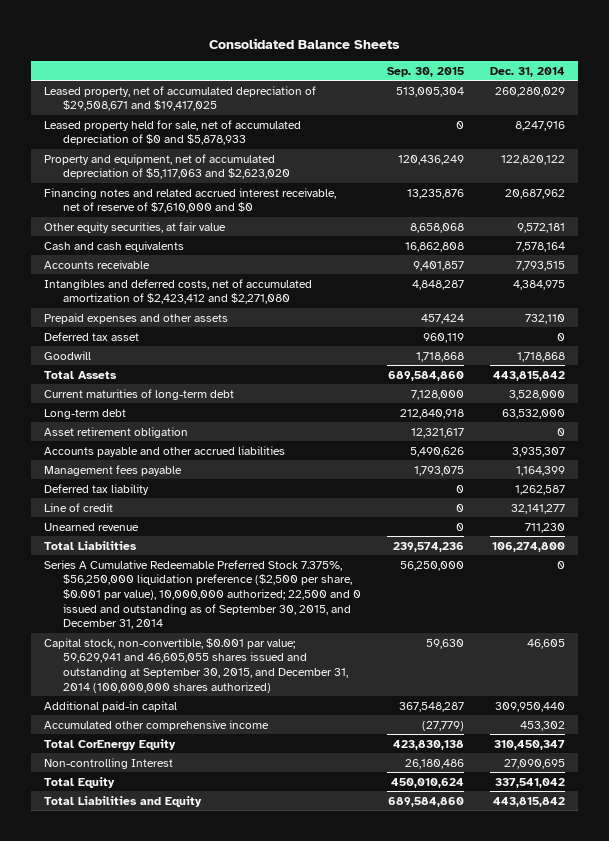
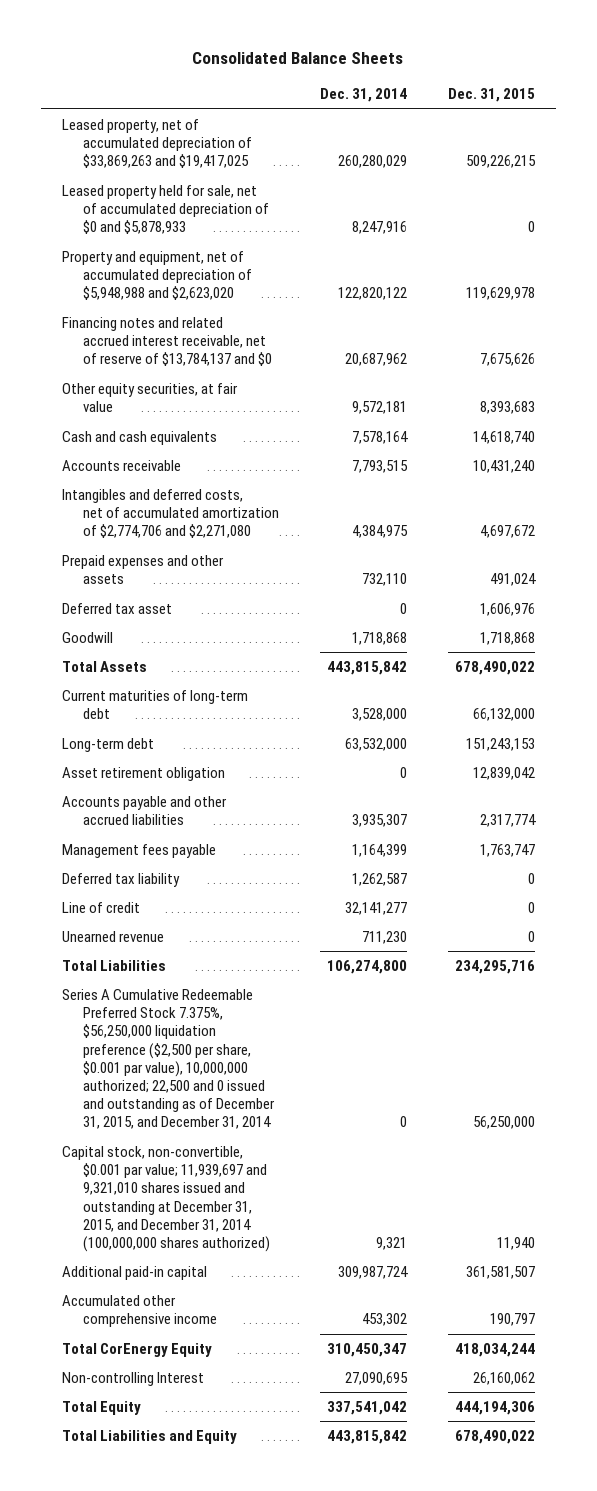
[386,66,464,77] Sep. 30, 2015 -> none
none -> [448,88,536,103] Dec. 31, 2015
[44,85,317,112] Leased property, net of accumulated depreciation of $29,508,671 and $19,417,025 -> [61,119,253,169] Leased property, net of accumulated depreciation of $33,869,263 and $19,417,025
[44,153,290,180] Property and equipment, net of accumulated depreciation of $5,117,063 and $2,623,020 -> [61,251,253,301] Property and equipment, net of accumulated depreciation of $5,948,988 and $2,623,020
[44,187,337,214] Financing notes and related accrued interest receivable, net of reserve of $7,610,000 and $0 -> [61,317,273,367] Financing notes and related accrued interest receivable, net of reserve of $13,784,137 and $0
[44,278,313,305] Intangibles and deferred costs, net of accumulated amortization of $2,423,412 and $2,271,080 -> [61,489,280,539] Intangibles and deferred costs, net of accumulated amortization of $2,774,706 and $2,271,080
[44,559,361,630] Series A Cumulative Redeemable Preferred Stock 7.375%, $56,250,000 liquidation preference ($2,500 per share, $0.001 par value), 10,000,000 authorized; 22,500 and 0 issued and outstanding as of September 30, 2015, and December 31, 2014 -> [61,989,276,1130] Series A Cumulative Redeemable Preferred Stock 7.375%, $56,250,000 liquidation preference ($2,500 per share, $0.001 par value), 10,000,000 authorized; 22,500 and 0 issued and outstanding as of December 31, 2015, and December 31, 2014
[44,637,348,693] Capital stock, non-convertible, $0.001 par value; 59,629,941 and 46,605,055 shares issued and outstanding at September 30, 2015, and December 31, 2014 (100,000,000 shares authorized) -> [61,1146,271,1252] Capital stock, non-convertible, $0.001 par value; 11,939,697 and 9,321,010 shares issued and outstanding at December 31, 2015, and December 31, 2014 (100,000,000 shares authorized)
[526,638,565,649] 46,605 -> [376,1236,408,1250] 9,321
[494,701,565,712] 309,950,440 -> [338,1266,409,1280] 309,987,724

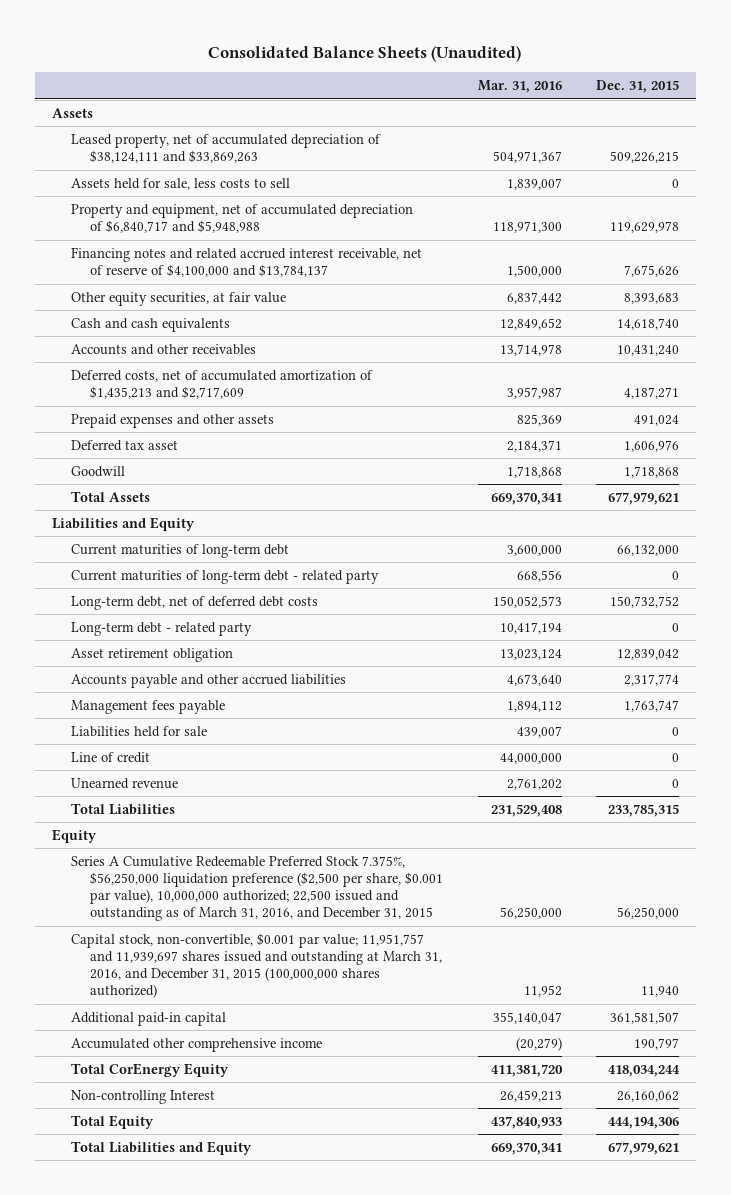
[192,52,404,65] Consolidated Balance Sheets -> [208,45,522,62] Consolidated Balance Sheets (Unaudited)
[320,88,408,103] Dec. 31, 2014 -> none
none -> [477,80,562,94] Mar. 31, 2016
[61,185,270,235] Leased property held for sale, net of accumulated depreciation of $0 and $5,878,933 -> none
none -> [51,108,93,119] Assets
[61,119,253,169] Leased property, net of accumulated depreciation of $33,869,263 and $19,417,025 -> [71,134,382,164] Leased property, net of accumulated depreciation of $38,124,111 and $33,869,263
none -> [71,178,291,191] Assets held for sale, less costs to sell
[61,251,253,301] Property and equipment, net of accumulated depreciation of $5,948,988 and $2,623,020 -> [71,204,414,234] Property and equipment, net of accumulated depreciation of $6,840,717 and $5,948,988
[61,317,273,367] Financing notes and related accrued interest receivable, net of reserve of $13,784,137 and $0 -> [71,247,423,278] Financing notes and related accrued interest receivable, net of reserve of $4,100,000 and $13,784,137
[61,489,280,539] Intangibles and deferred costs, net of accumulated amortization of $2,774,706 and $2,271,080 -> none
[61,460,181,472] Accounts receivable -> [71,344,257,356] Accounts and other receivables
none -> [71,370,374,400] Deferred costs, net of accumulated amortization of $1,435,213 and $2,717,609
[455,661,536,676] 678,490,022 -> [608,492,680,506] 677,979,621
none -> [51,517,195,532] Liabilities and Equity
none -> [71,570,380,585] Current maturities of long-term debt - related party
[61,738,154,753] Long-term debt -> [71,596,319,611] Long-term debt, net of deferred debt costs
[466,738,536,752] 151,243,153 -> [610,596,680,609] 150,732,752
none -> [71,622,253,637] Long-term debt - related party
[61,873,180,888] Deferred tax liability -> none
none -> [71,726,208,738] Liabilities held for sale
[455,960,536,975] 234,295,716 -> [608,804,680,818] 233,785,315
none -> [51,829,97,844] Equity
[61,989,276,1130] Series A Cumulative Redeemable Preferred Stock 7.375%, $56,250,000 liquidation preference ($2,500 per share, $0.001 par value), 10,000,000 authorized; 22,500 and 0 issued and outstanding as of December 31, 2015, and December 31, 2014 -> [71,856,444,922] Series A Cumulative Redeemable Preferred Stock 7.375%, $56,250,000 liquidation preference ($2,500 per share, $0.001 par value), 10,000,000 authorized; 22,500 issued and outstanding as of March 31, 2016, and December 31, 2015
[61,1146,271,1252] Capital stock, non-convertible, $0.001 par value; 11,939,697 and 9,321,010 shares issued and outstanding at December 31, 2015, and December 31, 2014 (100,000,000 shares authorized) -> [71,933,443,999] Capital stock, non-convertible, $0.001 par value; 11,951,757 and 11,939,697 shares issued and outstanding at March 31, 2016, and December 31, 2015 (100,000,000 shares authorized)
[455,1430,536,1445] 678,490,022 -> [608,1142,680,1156] 677,979,621

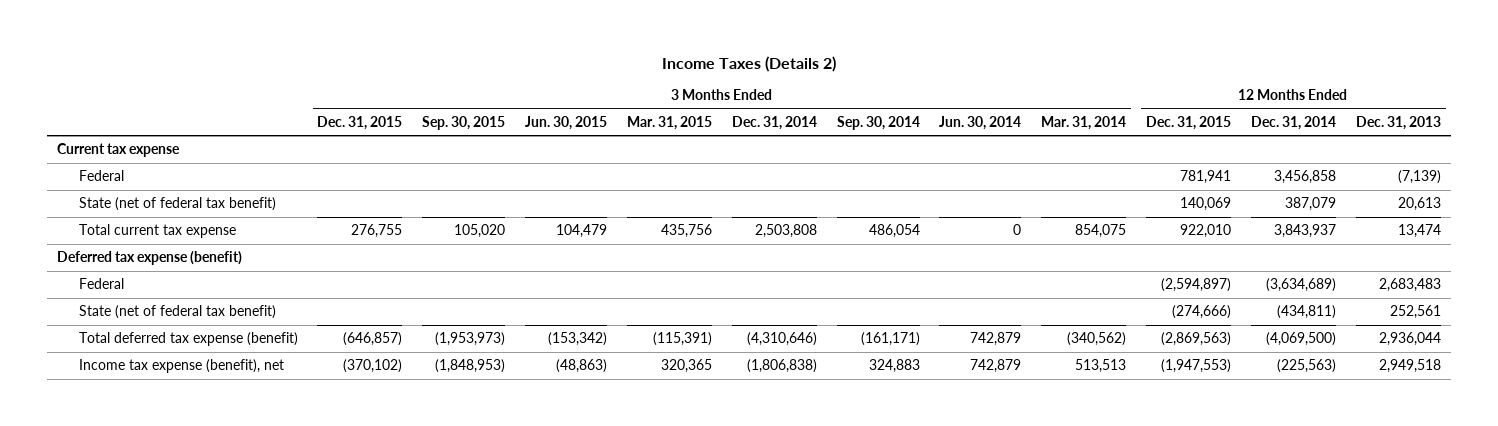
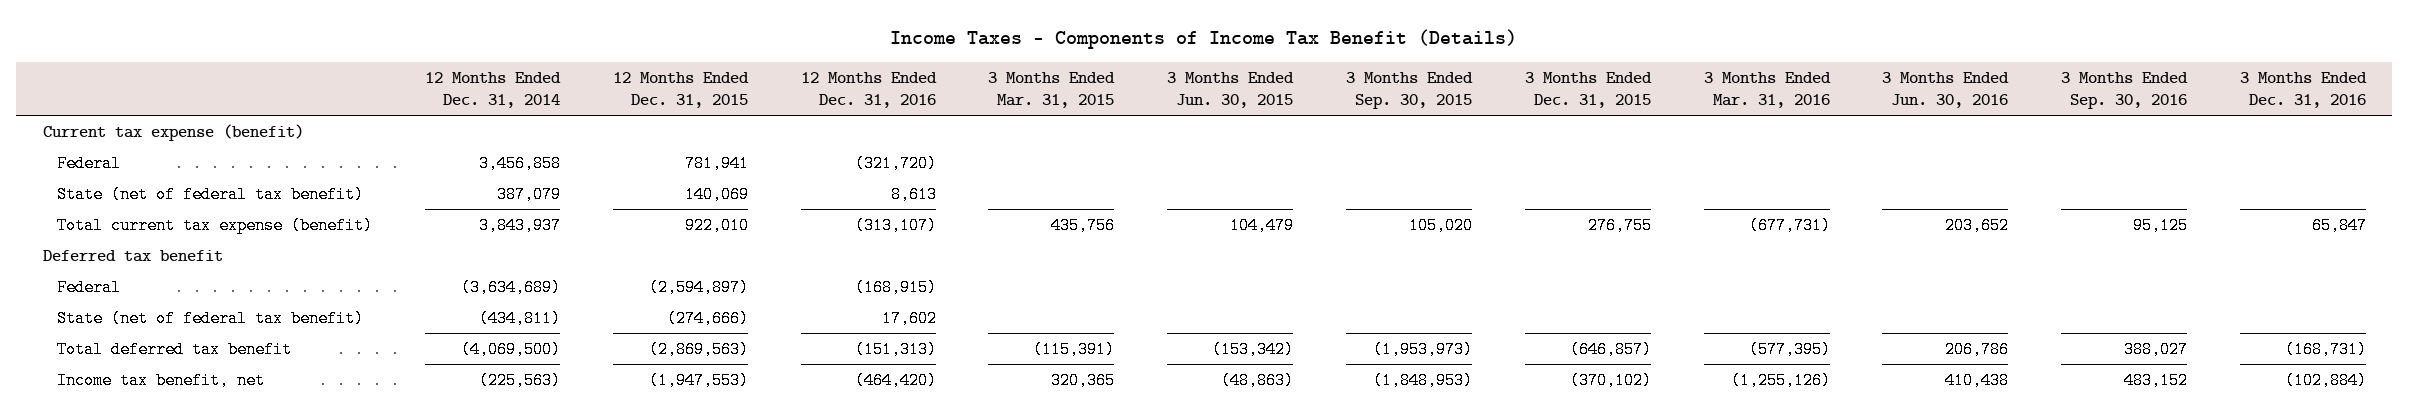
[661,55,836,72] Income Taxes (Details 2) -> [890,29,1518,50] Income Taxes - Components of Income Tax Benefit (Details)
[731,115,817,130] Dec. 31, 2014 -> none
[836,115,920,130] Sep. 30, 2014 -> none
[939,115,1022,130] Jun. 30, 2014 -> none
[1041,115,1127,130] Mar. 31, 2014 -> none
[1355,115,1441,130] Dec. 31, 2013 -> none
none -> [800,72,937,109] 12 Months Ended Dec. 31, 2016
none -> [1703,72,1831,109] 3 Months Ended Mar. 31, 2016
none -> [1882,72,2010,109] 3 Months Ended Jun. 30, 2016
none -> [2061,72,2189,110] 3 Months Ended Sep. 30, 2016
none -> [2239,72,2367,109] 3 Months Ended Dec. 31, 2016
[57,143,181,158] Current tax expense -> [42,123,304,141] Current tax expense (benefit)
[78,224,236,239] Total current tax expense -> [57,216,374,234] Total current tax expense (benefit)
[57,251,243,266] Deferred tax expense (benefit) -> [42,249,223,262] Deferred tax benefit
[78,332,298,347] Total deferred tax expense (benefit) -> [57,340,293,358] Total deferred tax benefit
[78,359,284,374] Income tax expense (benefit), net -> [57,371,266,389] Income tax benefit, net

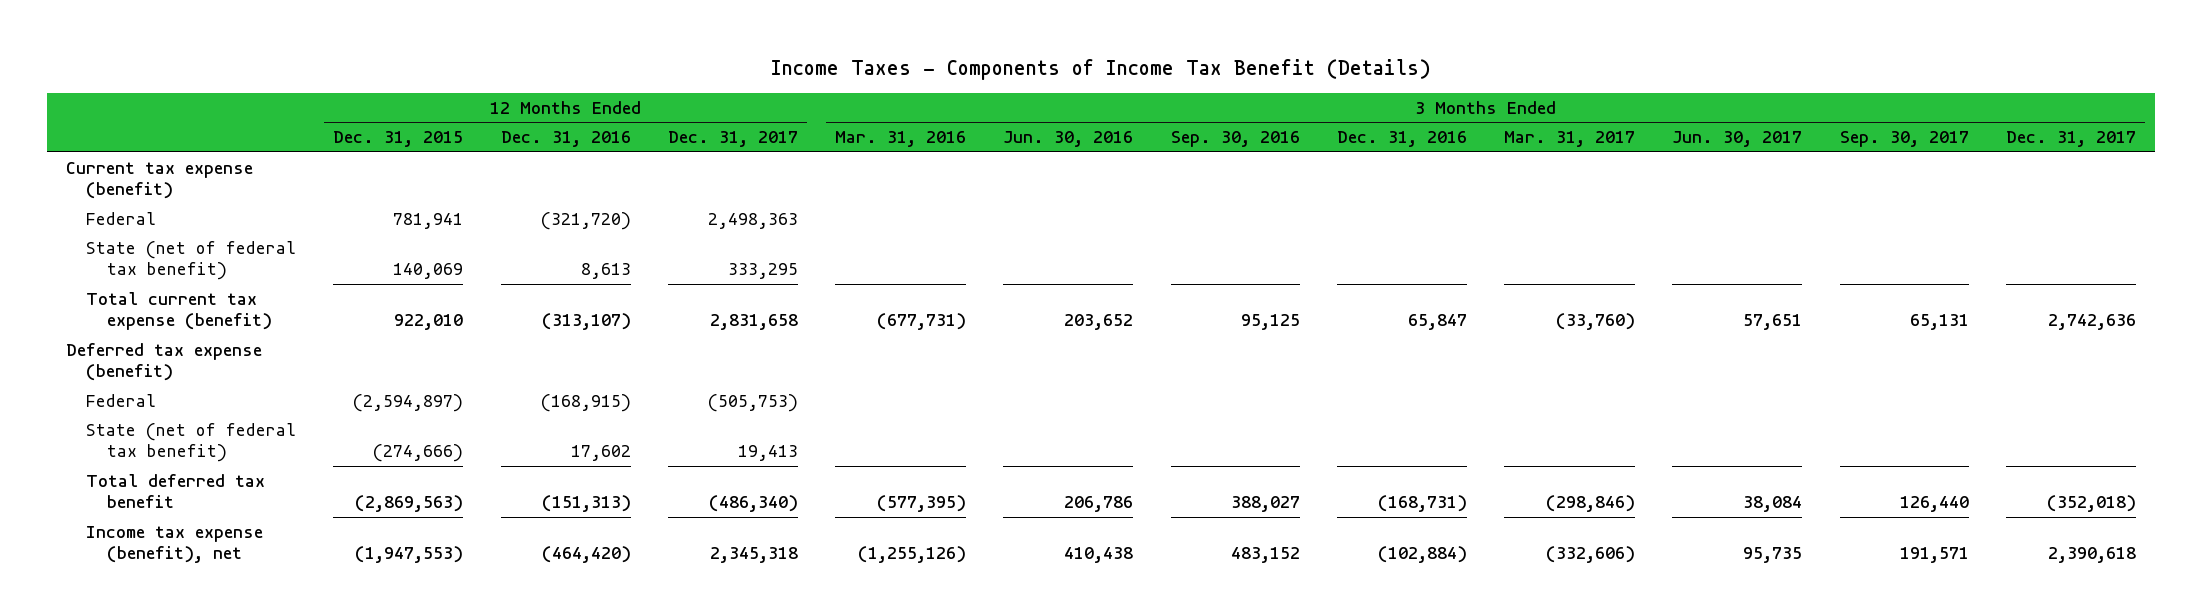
[424,72,561,109] 12 Months Ended Dec. 31, 2014 -> none
[988,72,1116,109] 3 Months Ended Mar. 31, 2015 -> none
[1167,72,1295,109] 3 Months Ended Jun. 30, 2015 -> none
[1345,72,1473,110] 3 Months Ended Sep. 30, 2015 -> none
[1524,72,1652,109] 3 Months Ended Dec. 31, 2015 -> none
none -> [667,131,798,148] Dec. 31, 2017
none -> [1504,131,1636,148] Mar. 31, 2017
none -> [1672,131,1803,148] Jun. 30, 2017
none -> [1839,131,1969,148] Sep. 30, 2017
none -> [2005,131,2136,148] Dec. 31, 2017
[42,249,223,262] Deferred tax benefit -> [65,342,262,382] Deferred tax expense (benefit)
[57,371,266,389] Income tax benefit, net -> [86,525,264,564] Income tax expense (benefit), net

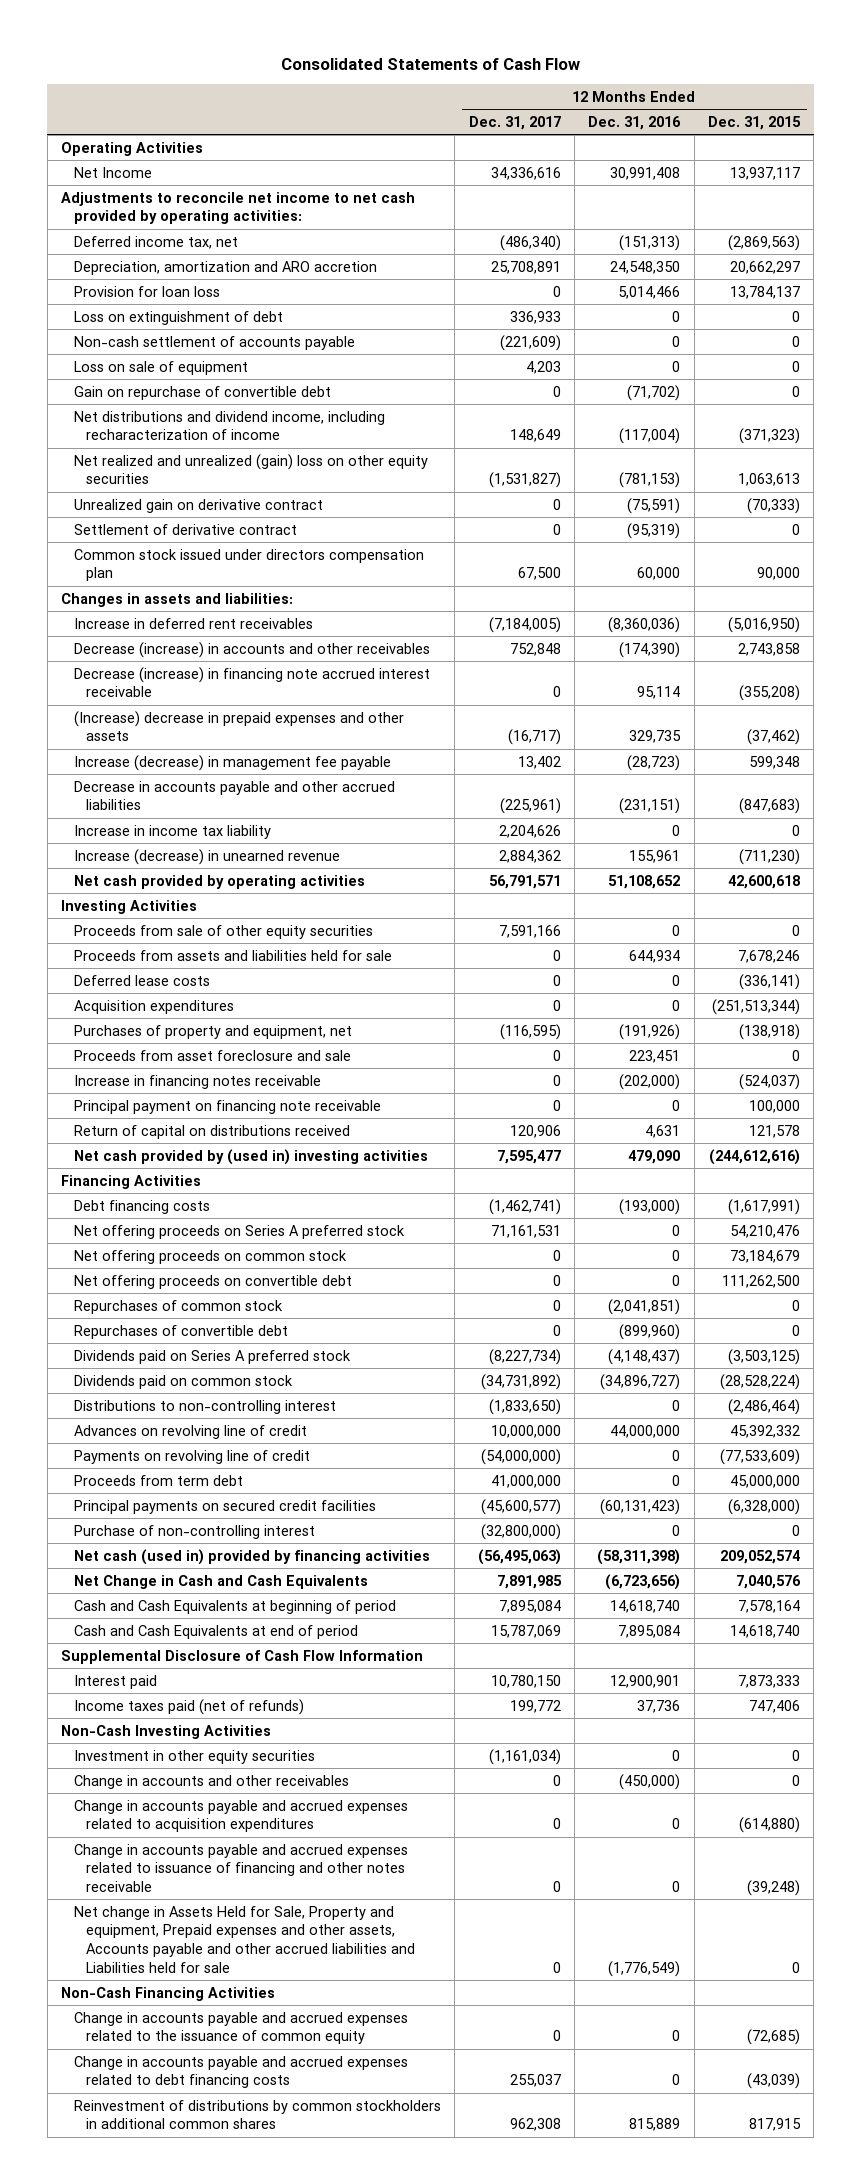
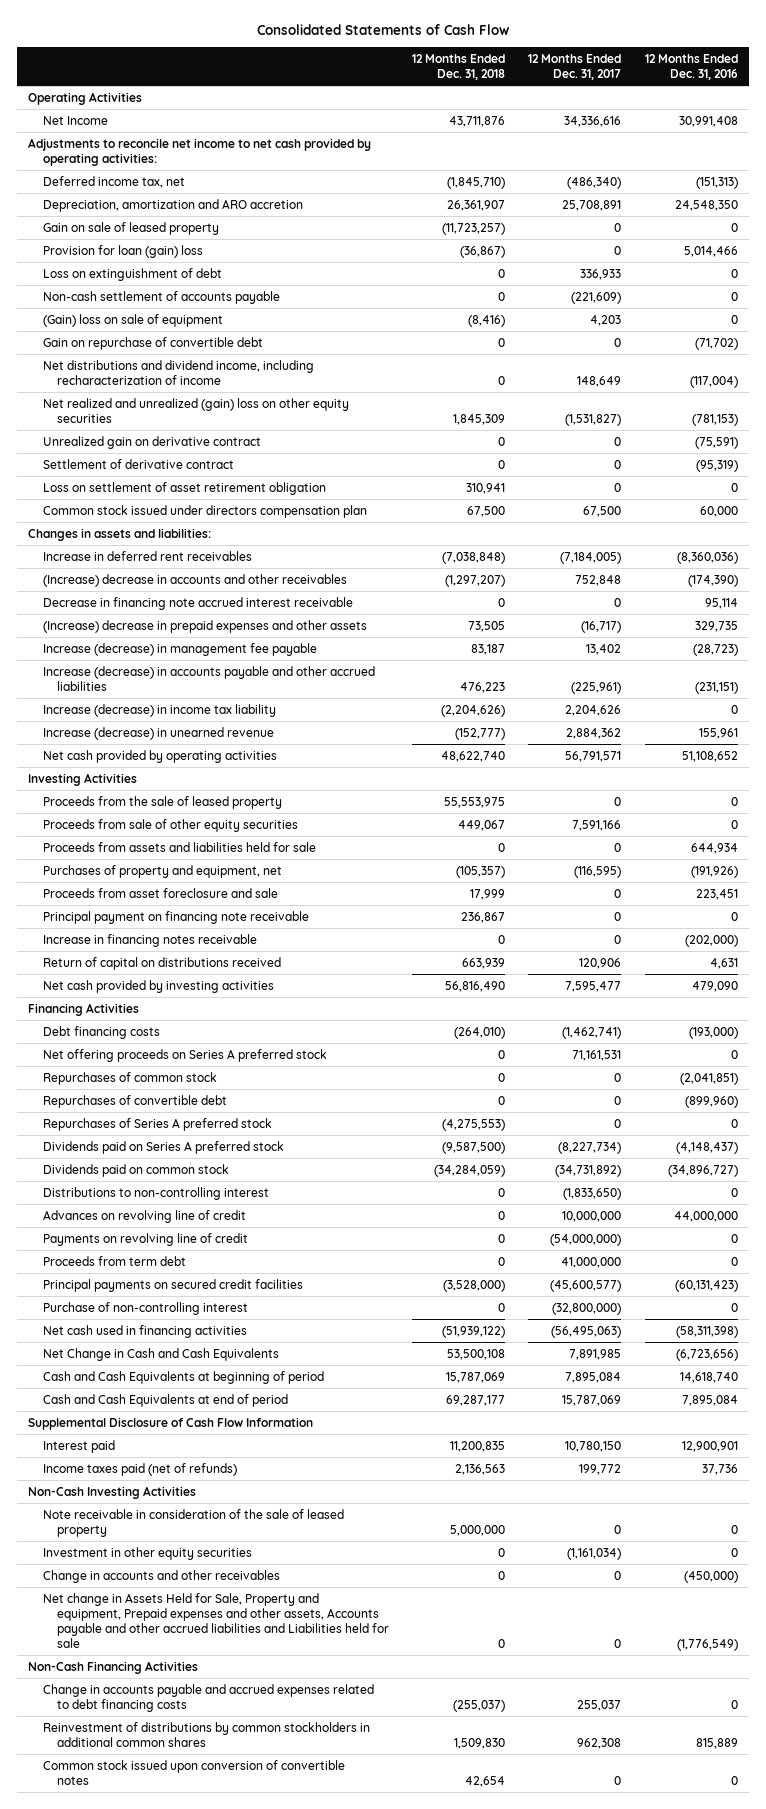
[708,115,802,130] Dec. 31, 2015 -> none
none -> [412,53,506,80] 12 Months Ended Dec. 31, 2018
none -> [42,221,219,235] Gain on sale of leased property
[73,285,220,297] Provision for loan loss -> [42,244,203,258] Provision for loan (gain) loss
[73,360,248,375] Loss on sale of equipment -> [42,313,223,327] (Gain) loss on sale of equipment
none -> [42,481,326,495] Loss on settlement of asset retirement obligation
[73,641,430,658] Decrease (increase) in accounts and other receivables -> [42,573,347,587] (Increase) decrease in accounts and other receivables
[73,666,430,698] Decrease (increase) in financing note accrued interest receivable -> [42,596,353,610] Decrease in financing note accrued interest receivable
[73,780,395,811] Decrease in accounts payable and other accrued liabilities -> [42,665,375,691] Increase (decrease) in accounts payable and other accrued liabilities
[73,824,271,839] Increase in income tax liability -> [42,703,276,717] Increase (decrease) in income tax liability
none -> [42,795,282,809] Proceeds from the sale of leased property
[73,974,210,986] Deferred lease costs -> none
[73,999,234,1014] Acquisition expenditures -> none
[73,1074,321,1089] Increase in financing notes receivable -> [42,933,257,947] Increase in financing notes receivable
[73,1148,428,1165] Net cash provided by (used in) investing activities -> [42,979,274,993] Net cash provided by investing activities
[73,1249,347,1264] Net offering proceeds on common stock -> none
[73,1274,352,1289] Net offering proceeds on convertible debt -> none
none -> [42,1117,272,1131] Repurchases of Series A preferred stock
[73,1548,430,1565] Net cash (used in) provided by financing activities -> [42,1324,247,1338] Net cash used in financing activities
none -> [42,1508,344,1537] Note receivable in consideration of the sale of leased property
[73,1799,408,1833] Change in accounts payable and accrued expenses related to acquisition expenditures -> none
[73,1843,408,1892] Change in accounts payable and accrued expenses related to issuance of financing and other notes receivable -> none
[73,2011,408,2045] Change in accounts payable and accrued expenses related to the issuance of common equity -> none
none -> [42,1759,345,1785] Common stock issued upon conversion of convertible notes

